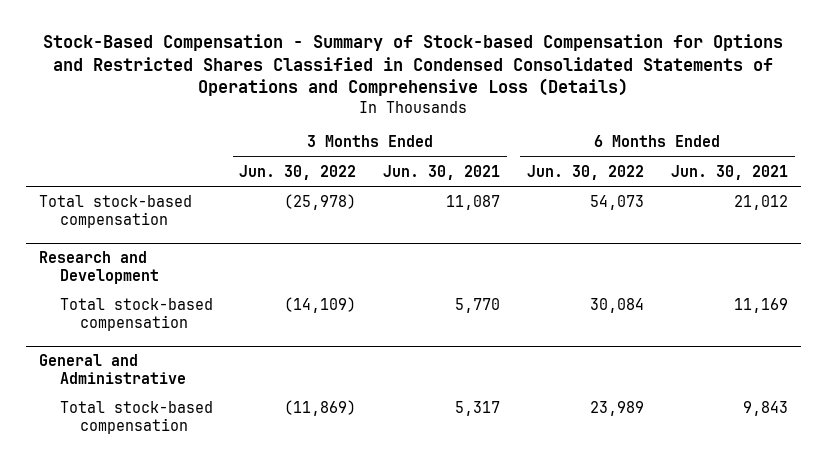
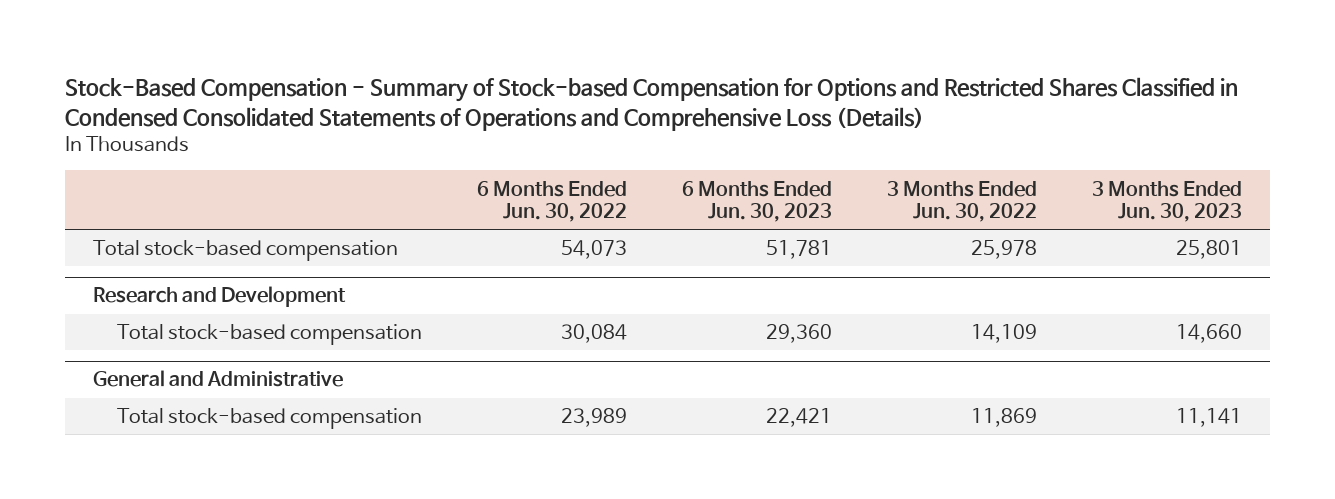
[383,164,501,180] Jun. 30, 2021 -> none
[670,164,788,180] Jun. 30, 2021 -> none
none -> [682,180,833,223] 6 Months Ended Jun. 30, 2023
none -> [1092,180,1243,223] 3 Months Ended Jun. 30, 2023
[284,193,357,210] (25,978) -> [971,240,1038,260] 25,978
[284,296,357,313] (14,109) -> [971,324,1038,344] 14,109
[284,399,357,416] (11,869) -> [971,408,1038,428] 11,869

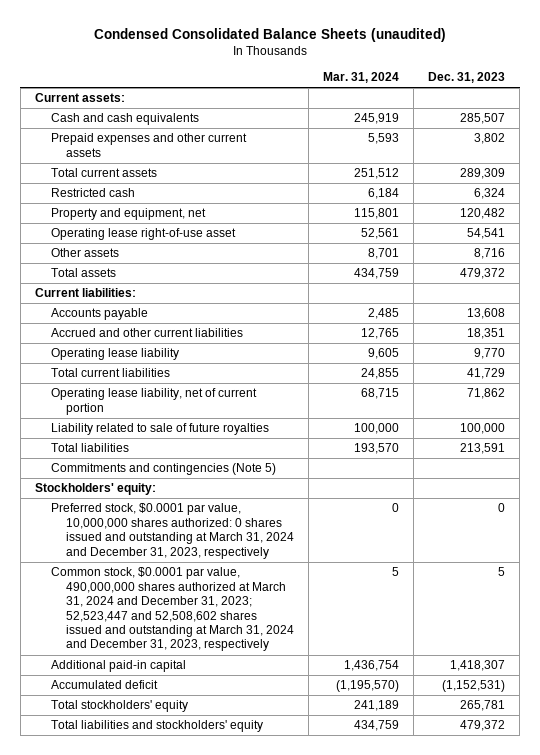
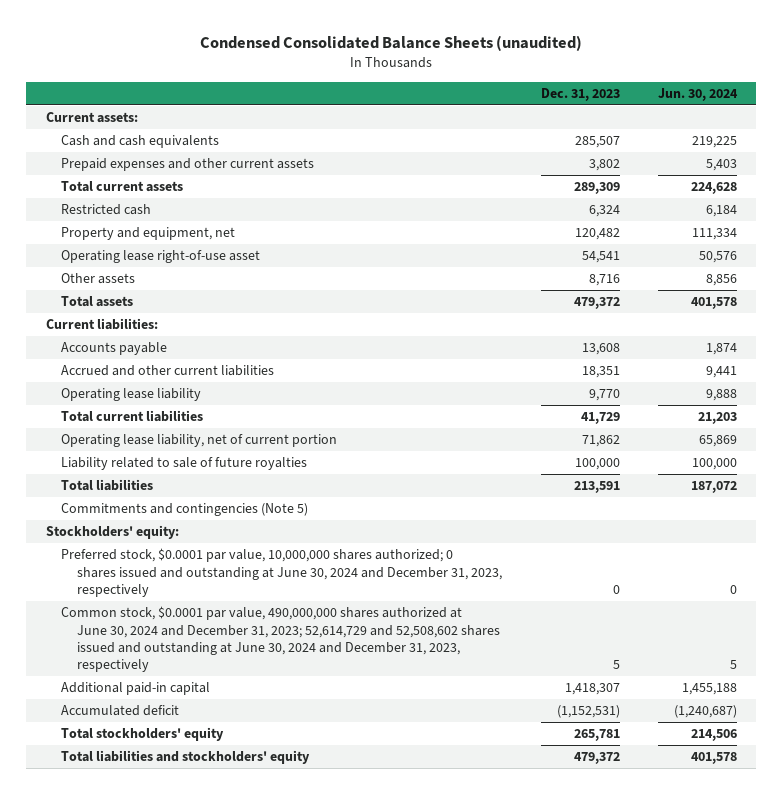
[323,72,400,84] Mar. 31, 2024 -> none
none -> [658,87,739,101] Jun. 30, 2024
[50,503,295,559] Preferred stock, $0.0001 par value, 10,000,000 shares authorized: 0 shares issued and outstanding at March 31, 2024 and December 31, 2023, respectively -> [61,548,503,598] Preferred stock, $0.0001 par value, 10,000,000 shares authorized; 0 shares issued and outstanding at June 30, 2024 and December 31, 2023, respectively
[50,567,295,652] Common stock, $0.0001 par value, 490,000,000 shares authorized at March 31, 2024 and December 31, 2023; 52,523,447 and 52,508,602 shares issued and outstanding at March 31, 2024 and December 31, 2023, respectively -> [61,606,501,673] Common stock, $0.0001 par value, 490,000,000 shares authorized at June 30, 2024 and December 31, 2023; 52,614,729 and 52,508,602 shares issued and outstanding at June 30, 2024 and December 31, 2023, respectively

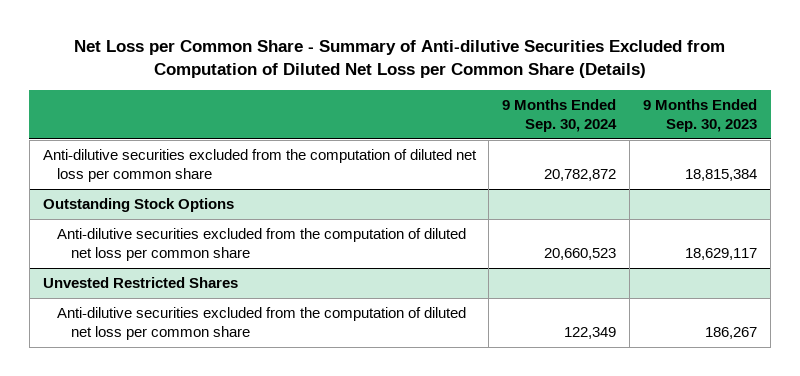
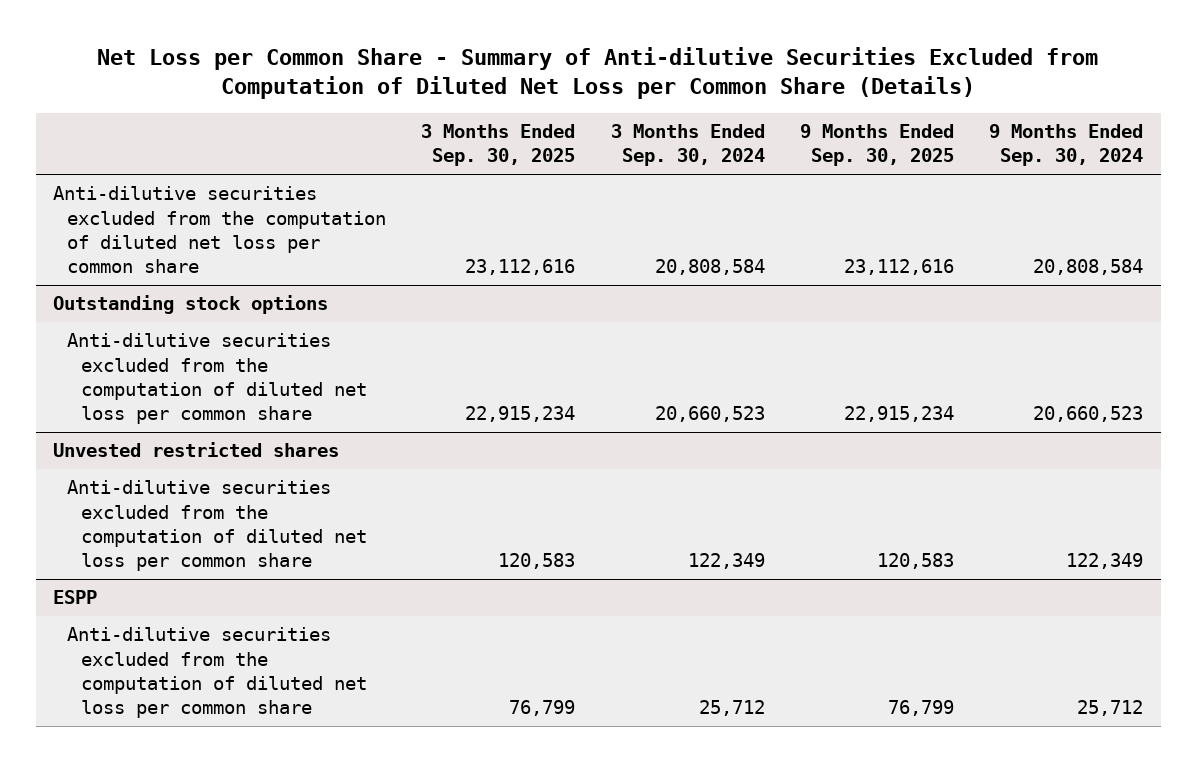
[643,99,758,132] 9 Months Ended Sep. 30, 2023 -> none
none -> [421,124,576,167] 3 Months Ended Sep. 30, 2025
none -> [610,124,765,167] 3 Months Ended Sep. 30, 2024
none -> [799,124,954,167] 9 Months Ended Sep. 30, 2025
[544,168,617,181] 20,782,872 -> [1033,259,1144,276] 20,808,584
[42,198,234,213] Outstanding Stock Options -> [53,295,329,315] Outstanding stock options
[42,277,238,289] Unvested Restricted Shares -> [53,442,340,458] Unvested restricted shares
none -> [53,590,98,605] ESPP
none -> [67,627,367,719] Anti-dilutive securities excluded from the computation of diluted net loss per common share

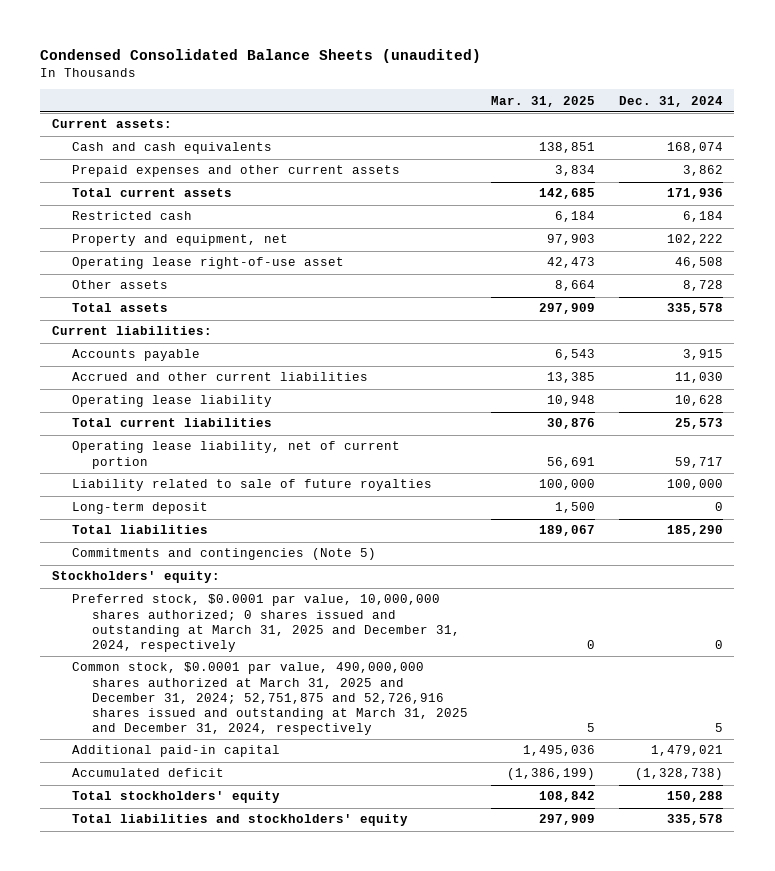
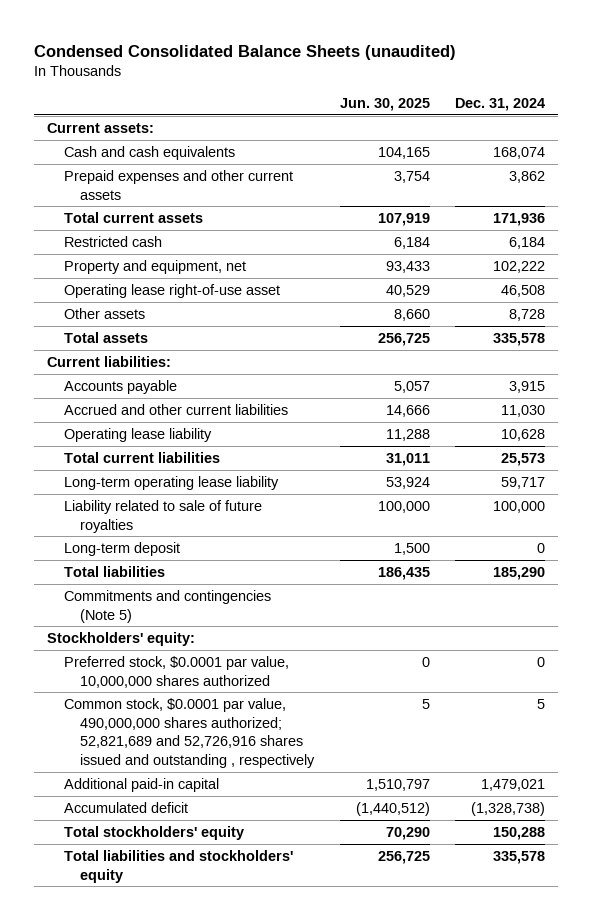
[491,95,596,107] Mar. 31, 2025 -> none
none -> [339,97,430,111] Jun. 30, 2025
[71,441,400,469] Operating lease liability, net of current portion -> [63,475,279,490] Long-term operating lease liability
[71,594,460,652] Preferred stock, $0.0001 par value, 10,000,000 shares authorized; 0 shares issued and outstanding at March 31, 2025 and December 31, 2024, respectively -> [63,655,289,688] Preferred stock, $0.0001 par value, 10,000,000 shares authorized
[71,662,468,736] Common stock, $0.0001 par value, 490,000,000 shares authorized at March 31, 2025 and December 31, 2024; 52,751,875 and 52,726,916 shares issued and outstanding at March 31, 2025 and December 31, 2024, respectively -> [63,697,316,769] Common stock, $0.0001 par value, 490,000,000 shares authorized; 52,821,689 and 52,726,916 shares issued and outstanding , respectively

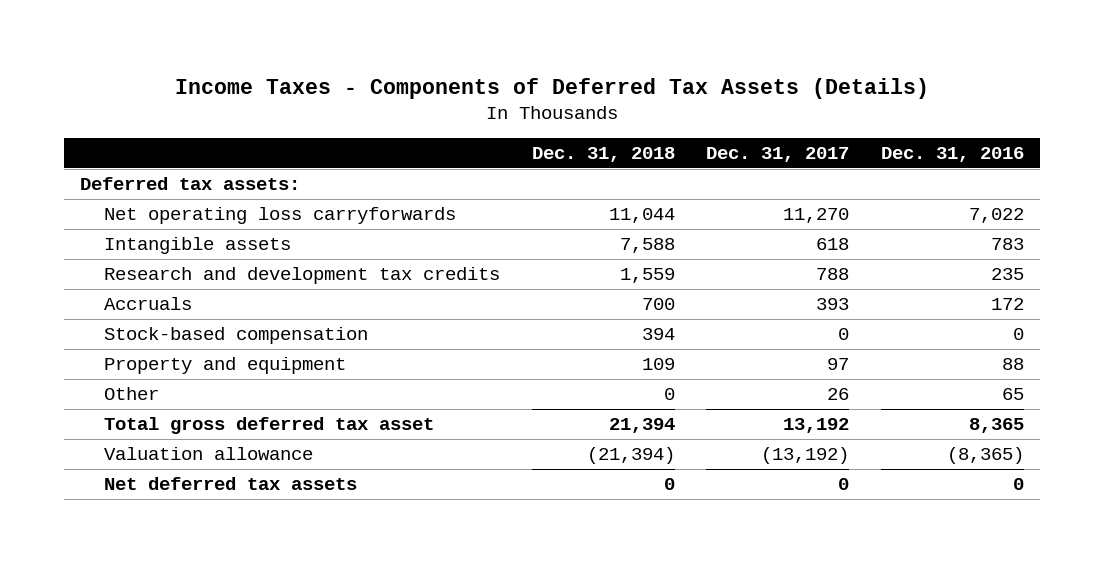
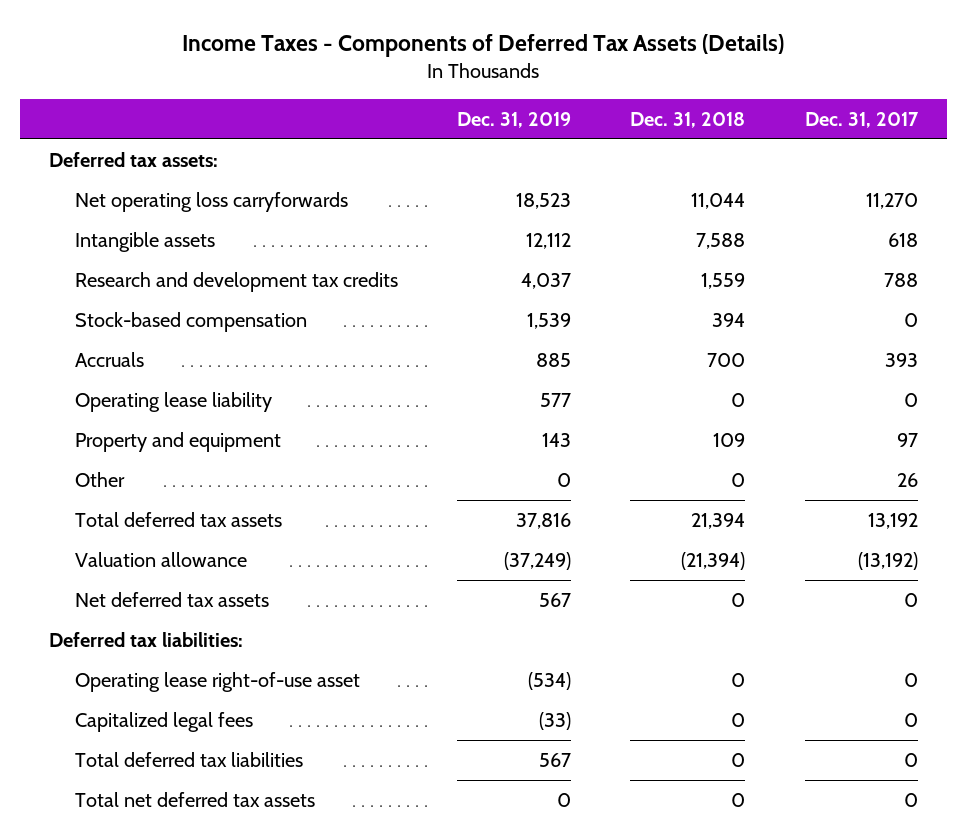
[881,147,1025,163] Dec. 31, 2016 -> none
none -> [457,111,572,128] Dec. 31, 2019
[103,297,192,311] Accruals -> [75,352,145,368] Accruals
none -> [75,392,273,413] Operating lease liability
[103,417,434,435] Total gross deferred tax asset -> [75,512,283,528] Total deferred tax assets
none -> [49,632,244,648] Deferred tax liabilities:
none -> [75,672,361,693] Operating lease right-of-use asset
none -> [75,712,254,733] Capitalized legal fees
none -> [75,752,304,768] Total deferred tax liabilities
none -> [75,792,316,808] Total net deferred tax assets

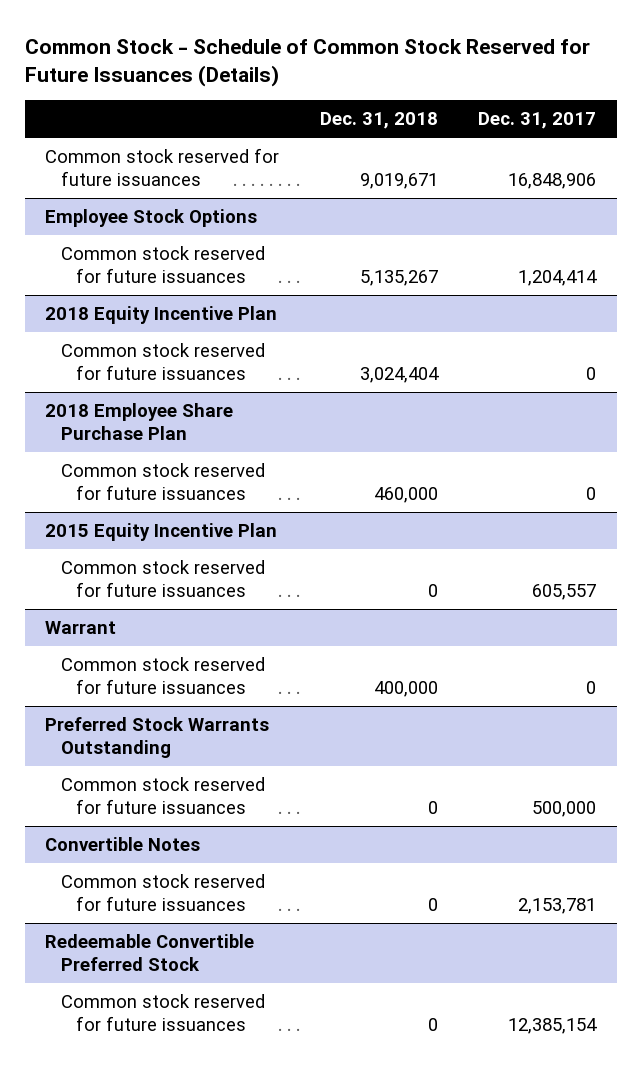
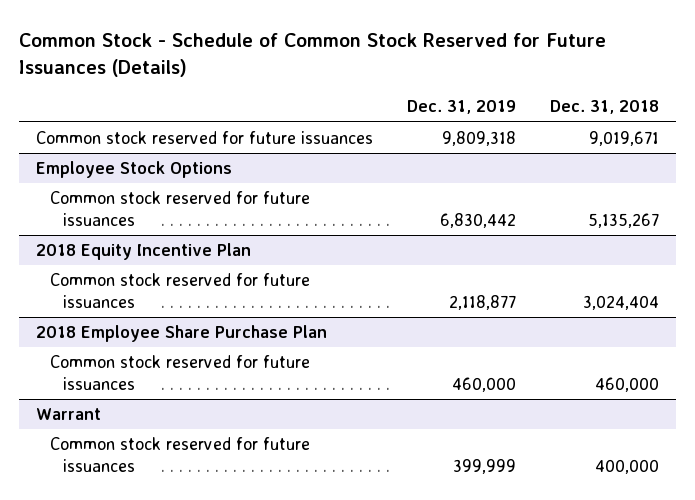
[478,112,597,130] Dec. 31, 2017 -> none
none -> [407,100,517,115] Dec. 31, 2019
[45,522,278,541] 2015 Equity Incentive Plan -> none
[60,559,265,598] Common stock reserved for future issuances -> none
[45,716,270,759] Preferred Stock Warrants Outstanding -> none
[60,776,265,815] Common stock reserved for future issuances -> none
[45,836,201,851] Convertible Notes -> none
[60,873,265,912] Common stock reserved for future issuances -> none
[45,933,255,972] Redeemable Convertible Preferred Stock -> none
[60,993,265,1032] Common stock reserved for future issuances -> none

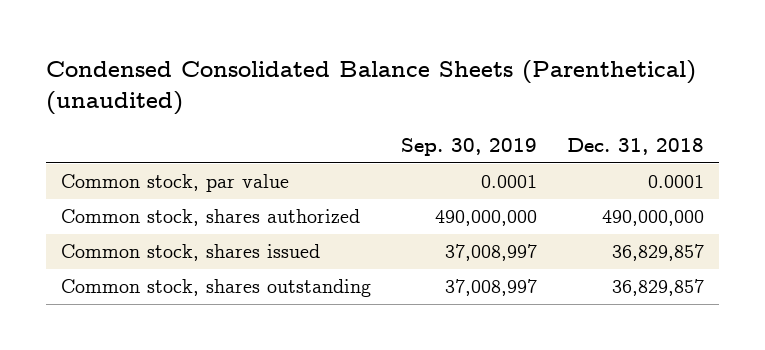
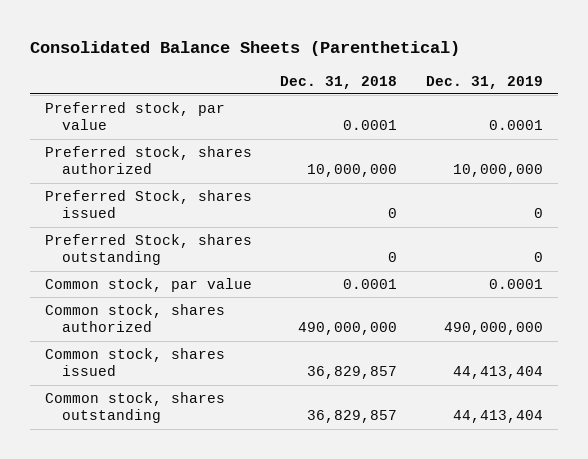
[45,59,696,115] Condensed Consolidated Balance Sheets (Parenthetical) (unaudited) -> [30,40,461,56] Consolidated Balance Sheets (Parenthetical)
[400,138,537,157] Sep. 30, 2019 -> none
none -> [426,75,544,89] Dec. 31, 2019
none -> [44,102,225,131] Preferred stock, par value
none -> [44,146,252,175] Preferred stock, shares authorized
none -> [44,190,252,219] Preferred Stock, shares issued
none -> [44,234,252,266] Preferred Stock, shares outstanding

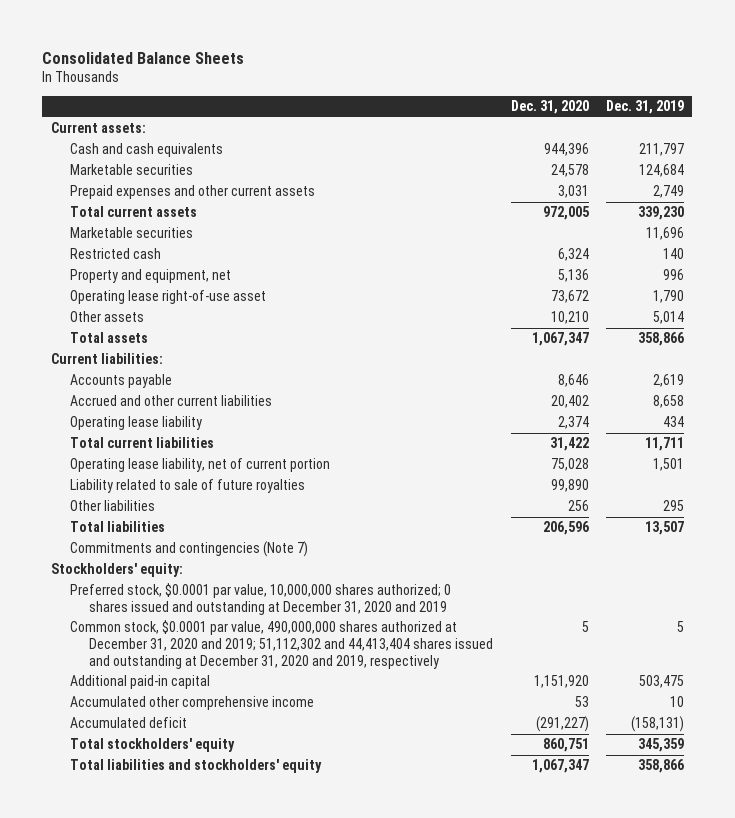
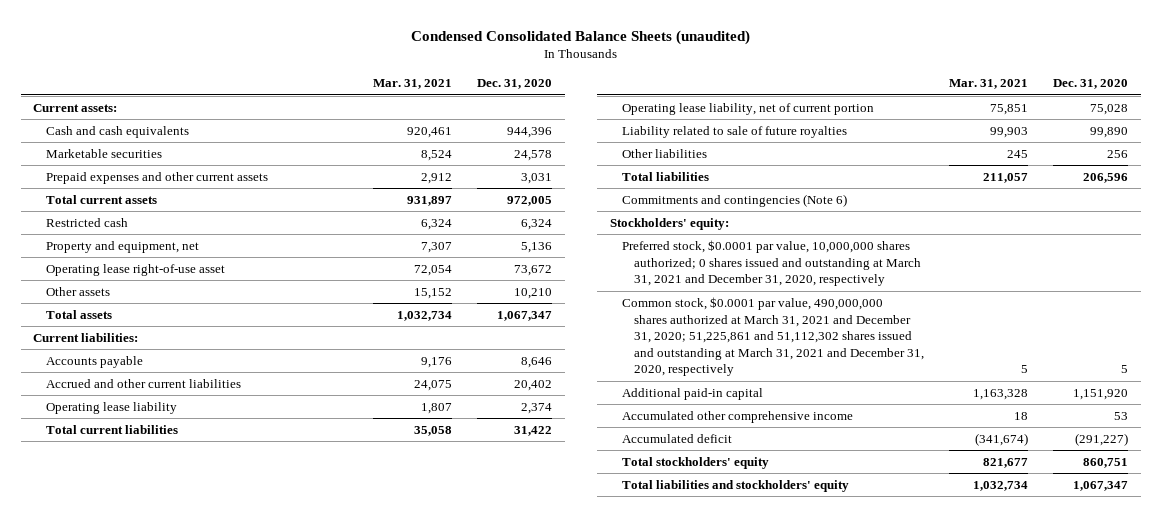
[42,51,245,64] Consolidated Balance Sheets -> [410,29,750,45] Condensed Consolidated Balance Sheets (unaudited)
[605,100,684,115] Dec. 31, 2019 -> none
none -> [372,79,452,90] Mar. 31, 2021
[70,227,194,239] Marketable securities -> none
[70,541,309,558] Commitments and contingencies (Note 7) -> [621,193,847,207] Commitments and contingencies (Note 6)
[70,583,452,615] Preferred stock, $0.0001 par value, 10,000,000 shares authorized; 0 shares issued and outstanding at December 31, 2020 and 2019 -> [621,239,921,287] Preferred stock, $0.0001 par value, 10,000,000 shares authorized; 0 shares issued and outstanding at March 31, 2021 and December 31, 2020, respectively
[70,620,494,669] Common stock, $0.0001 par value, 490,000,000 shares authorized at December 31, 2020 and 2019; 51,112,302 and 44,413,404 shares issued and outstanding at December 31, 2020 and 2019, respectively -> [621,296,924,377] Common stock, $0.0001 par value, 490,000,000 shares authorized at March 31, 2021 and December 31, 2020; 51,225,861 and 51,112,302 shares issued and outstanding at March 31, 2021 and December 31, 2020, respectively

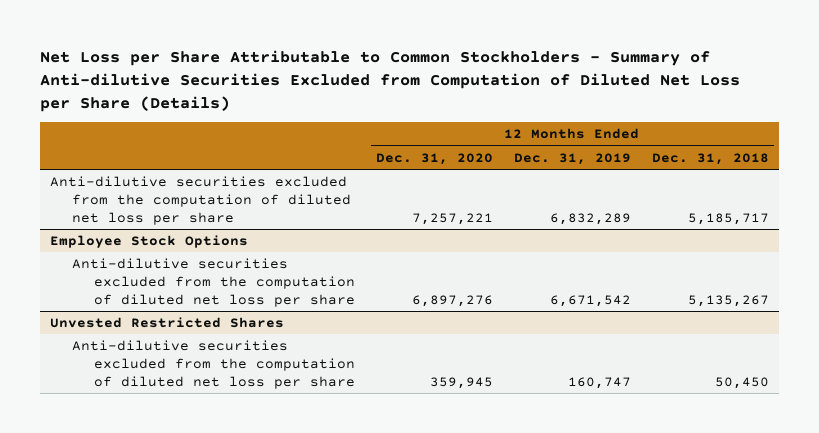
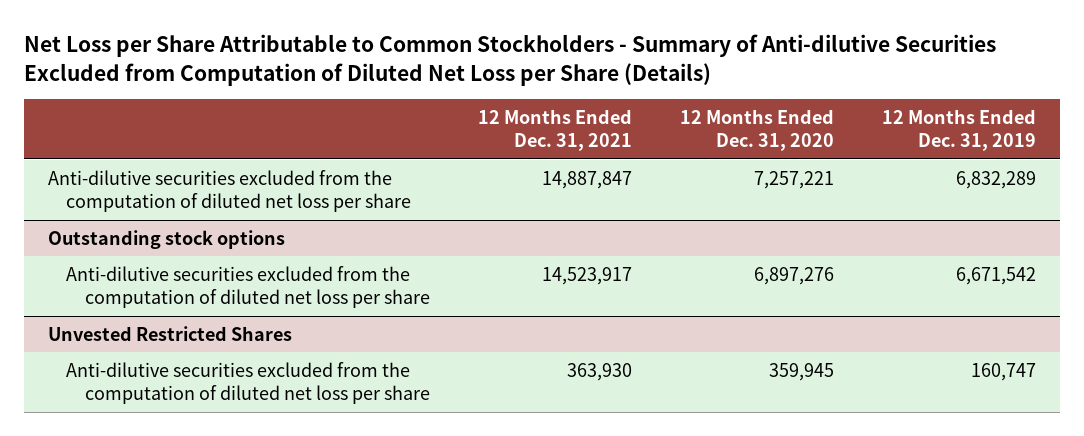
[651,152,769,165] Dec. 31, 2018 -> none
none -> [477,108,632,152] 12 Months Ended Dec. 31, 2021
[50,234,249,248] Employee Stock Options -> [48,229,286,249] Outstanding stock options

